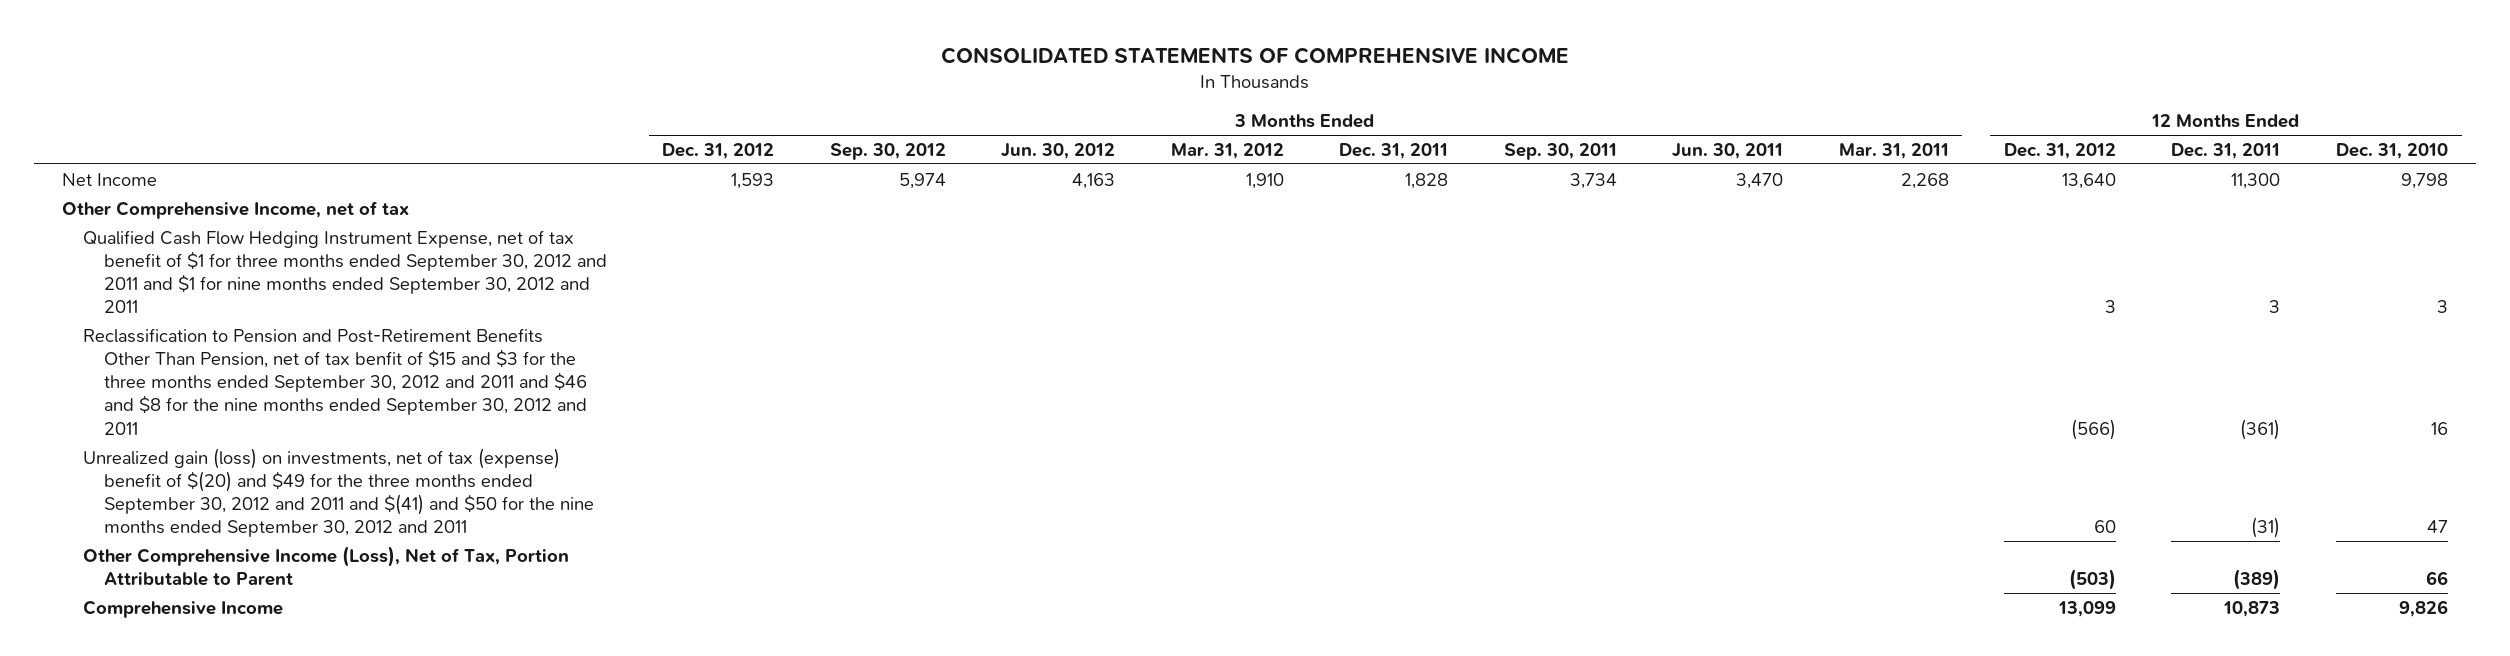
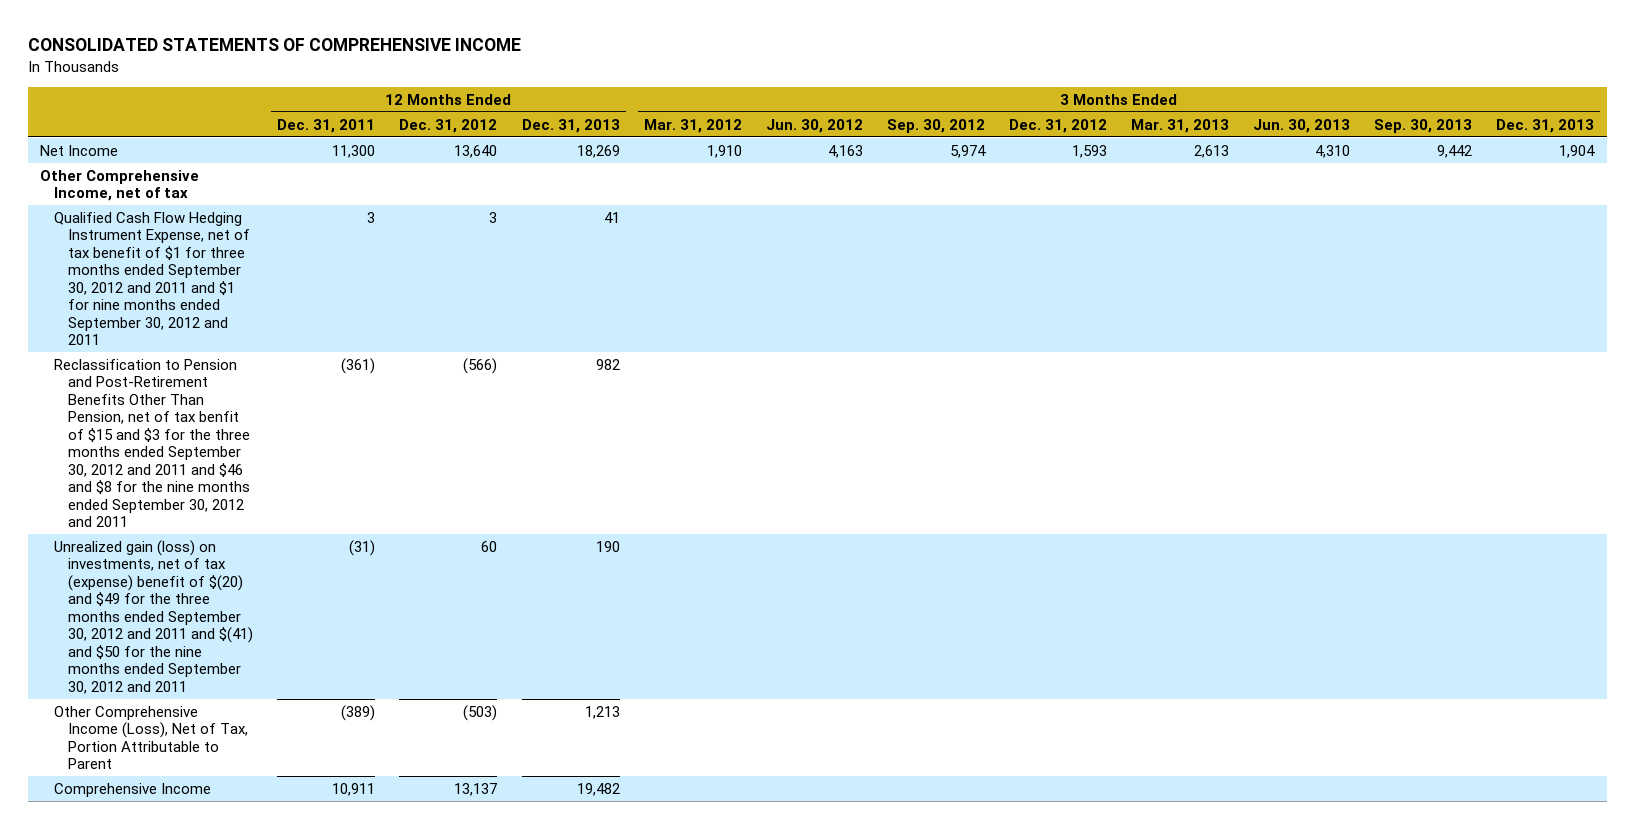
[1339,142,1449,159] Dec. 31, 2011 -> none
[1503,142,1617,160] Sep. 30, 2011 -> none
[1672,142,1784,159] Jun. 30, 2011 -> none
[1838,142,1949,159] Mar. 31, 2011 -> none
[2335,142,2448,159] Dec. 31, 2010 -> none
none -> [521,118,620,133] Dec. 31, 2013
none -> [1131,118,1230,133] Mar. 31, 2013
none -> [1253,118,1351,133] Jun. 30, 2013
none -> [1374,118,1473,133] Sep. 30, 2013
none -> [1496,118,1595,133] Dec. 31, 2013
[2058,600,2117,617] 13,099 -> [454,782,498,796] 13,137
[2223,600,2281,617] 10,873 -> [332,782,376,796] 10,911

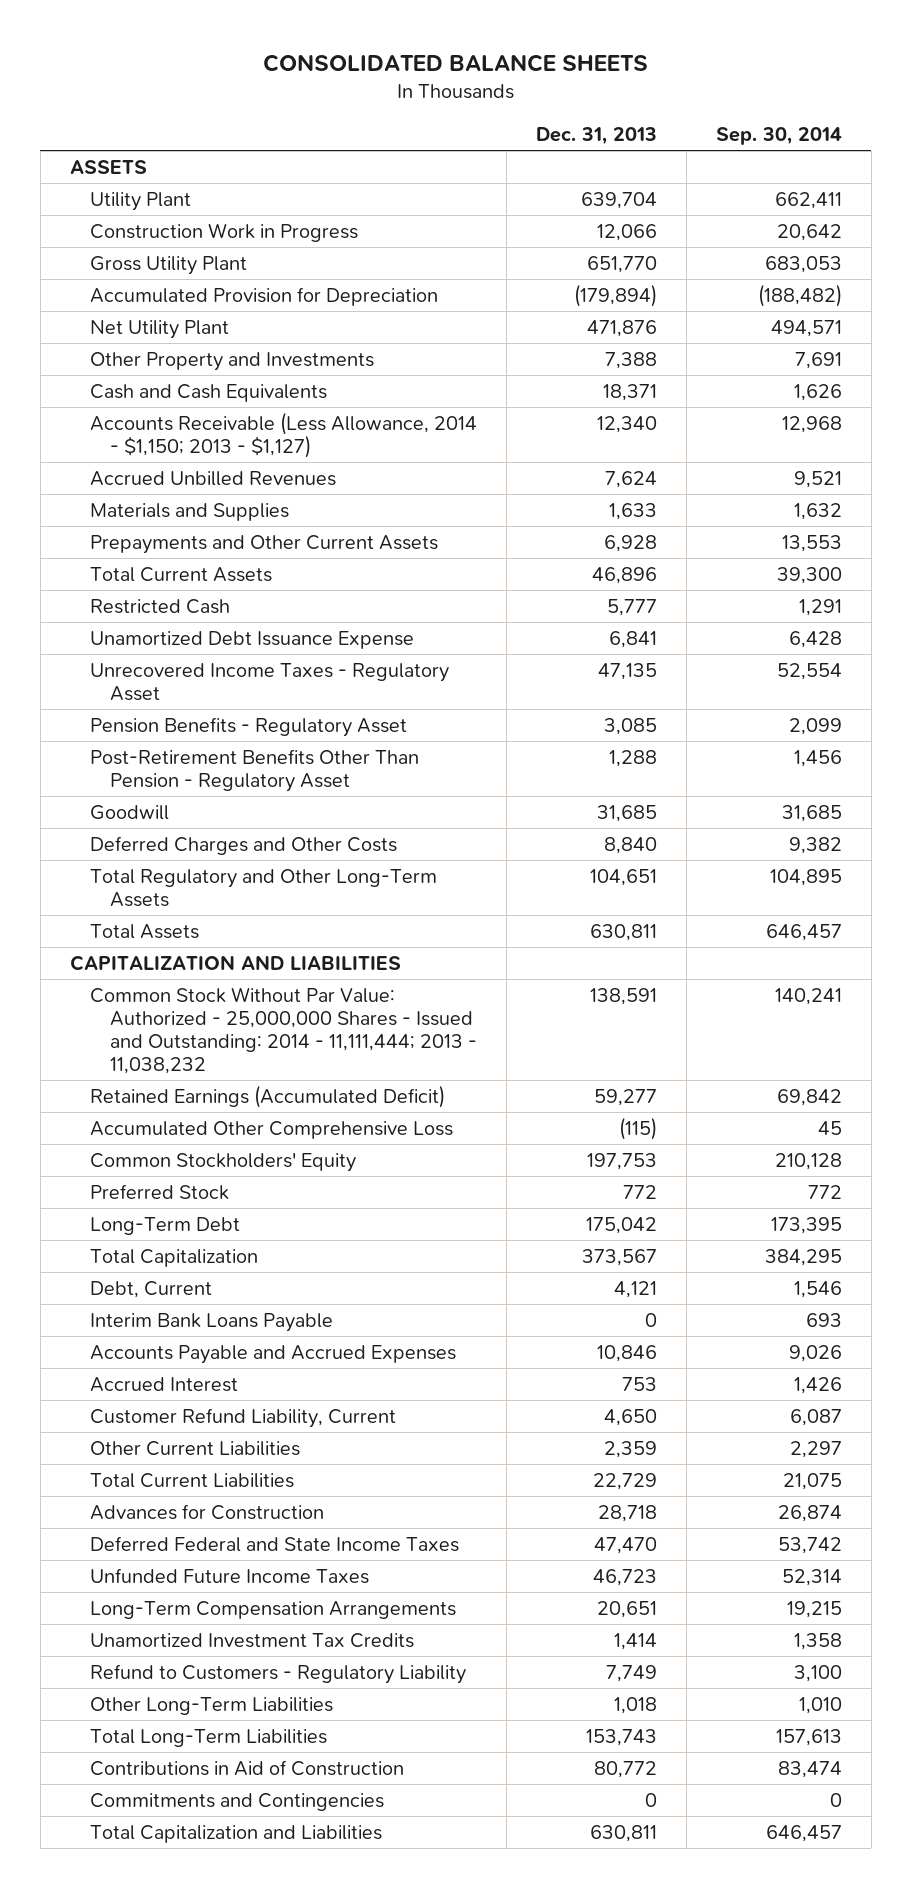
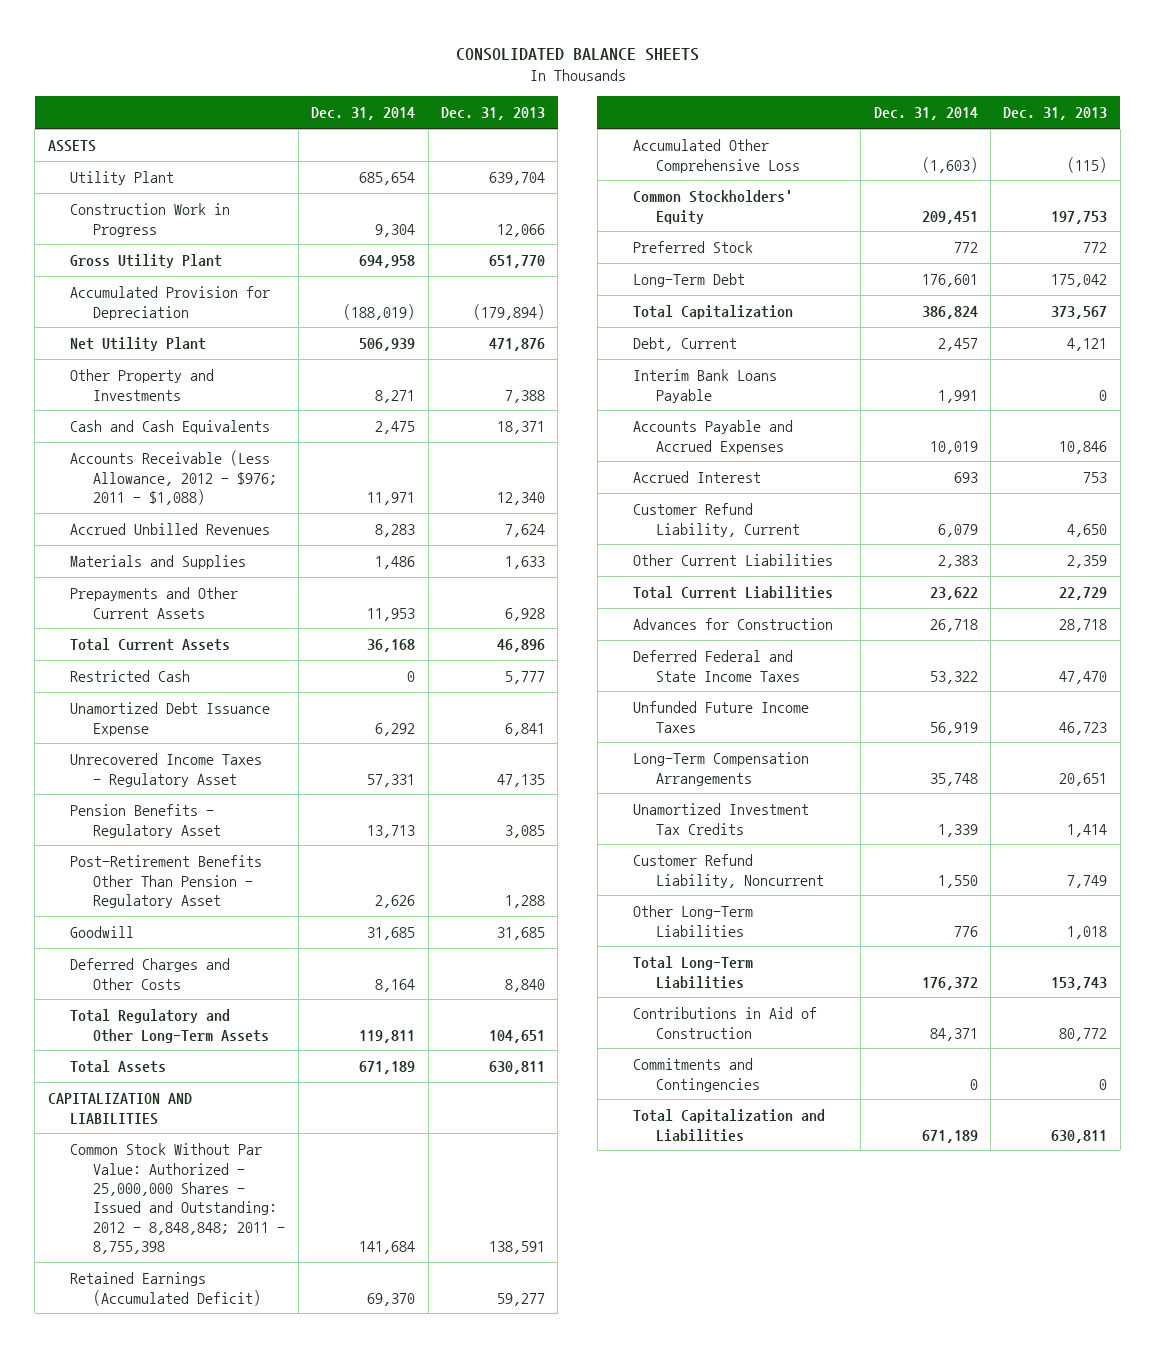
[715,126,842,145] Sep. 30, 2014 -> none
none -> [311,107,416,121] Dec. 31, 2014
[89,411,477,458] Accounts Receivable (Less Allowance, 2014 - $1,150; 2013 - $1,127) -> [70,450,278,505] Accounts Receivable (Less Allowance, 2012 - $976; 2011 - $1,088)
[89,986,478,1074] Common Stock Without Par Value: Authorized - 25,000,000 Shares - Issued and Outstanding: 2014 - 11,111,444; 2013 - 11,038,232 -> [70,1143,286,1255] Common Stock Without Par Value: Authorized - 25,000,000 Shares - Issued and Outstanding: 2012 - 8,848,848; 2011 - 8,755,398
[89,1663,466,1684] Refund to Customers - Regulatory Liability -> [632,854,824,888] Customer Refund Liability, Noncurrent

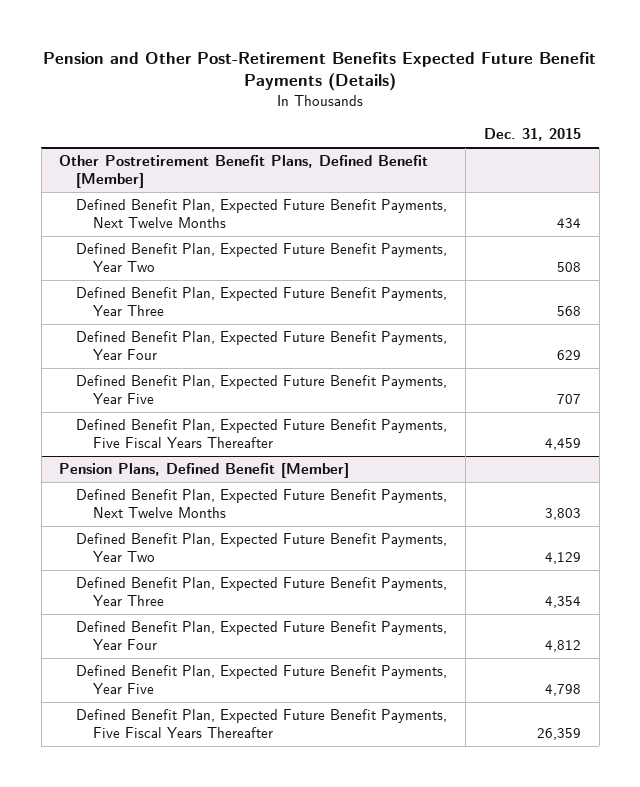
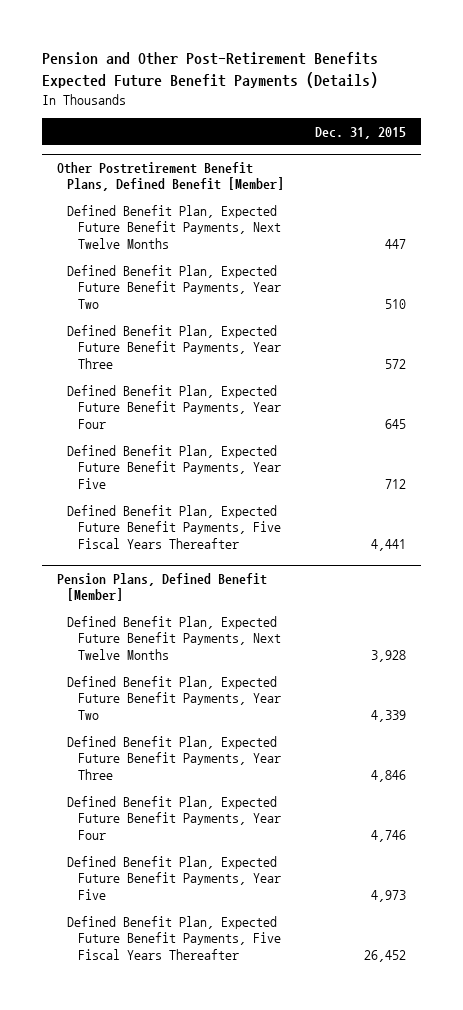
[556,218,581,229] 434 -> [384,238,406,249] 447
[556,262,581,273] 508 -> [384,298,406,309] 510
[556,306,581,317] 568 -> [384,358,406,369] 572
[556,350,581,361] 629 -> [384,418,406,429] 645
[556,394,581,405] 707 -> [384,478,406,489] 712
[544,438,581,451] 4,459 -> [370,538,406,551] 4,441
[544,508,581,521] 3,803 -> [370,649,406,662] 3,928
[544,552,581,565] 4,129 -> [370,709,406,722] 4,339
[544,596,581,609] 4,354 -> [370,769,406,782] 4,846
[544,640,581,653] 4,812 -> [370,829,406,842] 4,746
[544,684,581,697] 4,798 -> [370,889,406,902] 4,973
[536,728,581,741] 26,359 -> [363,949,406,962] 26,452

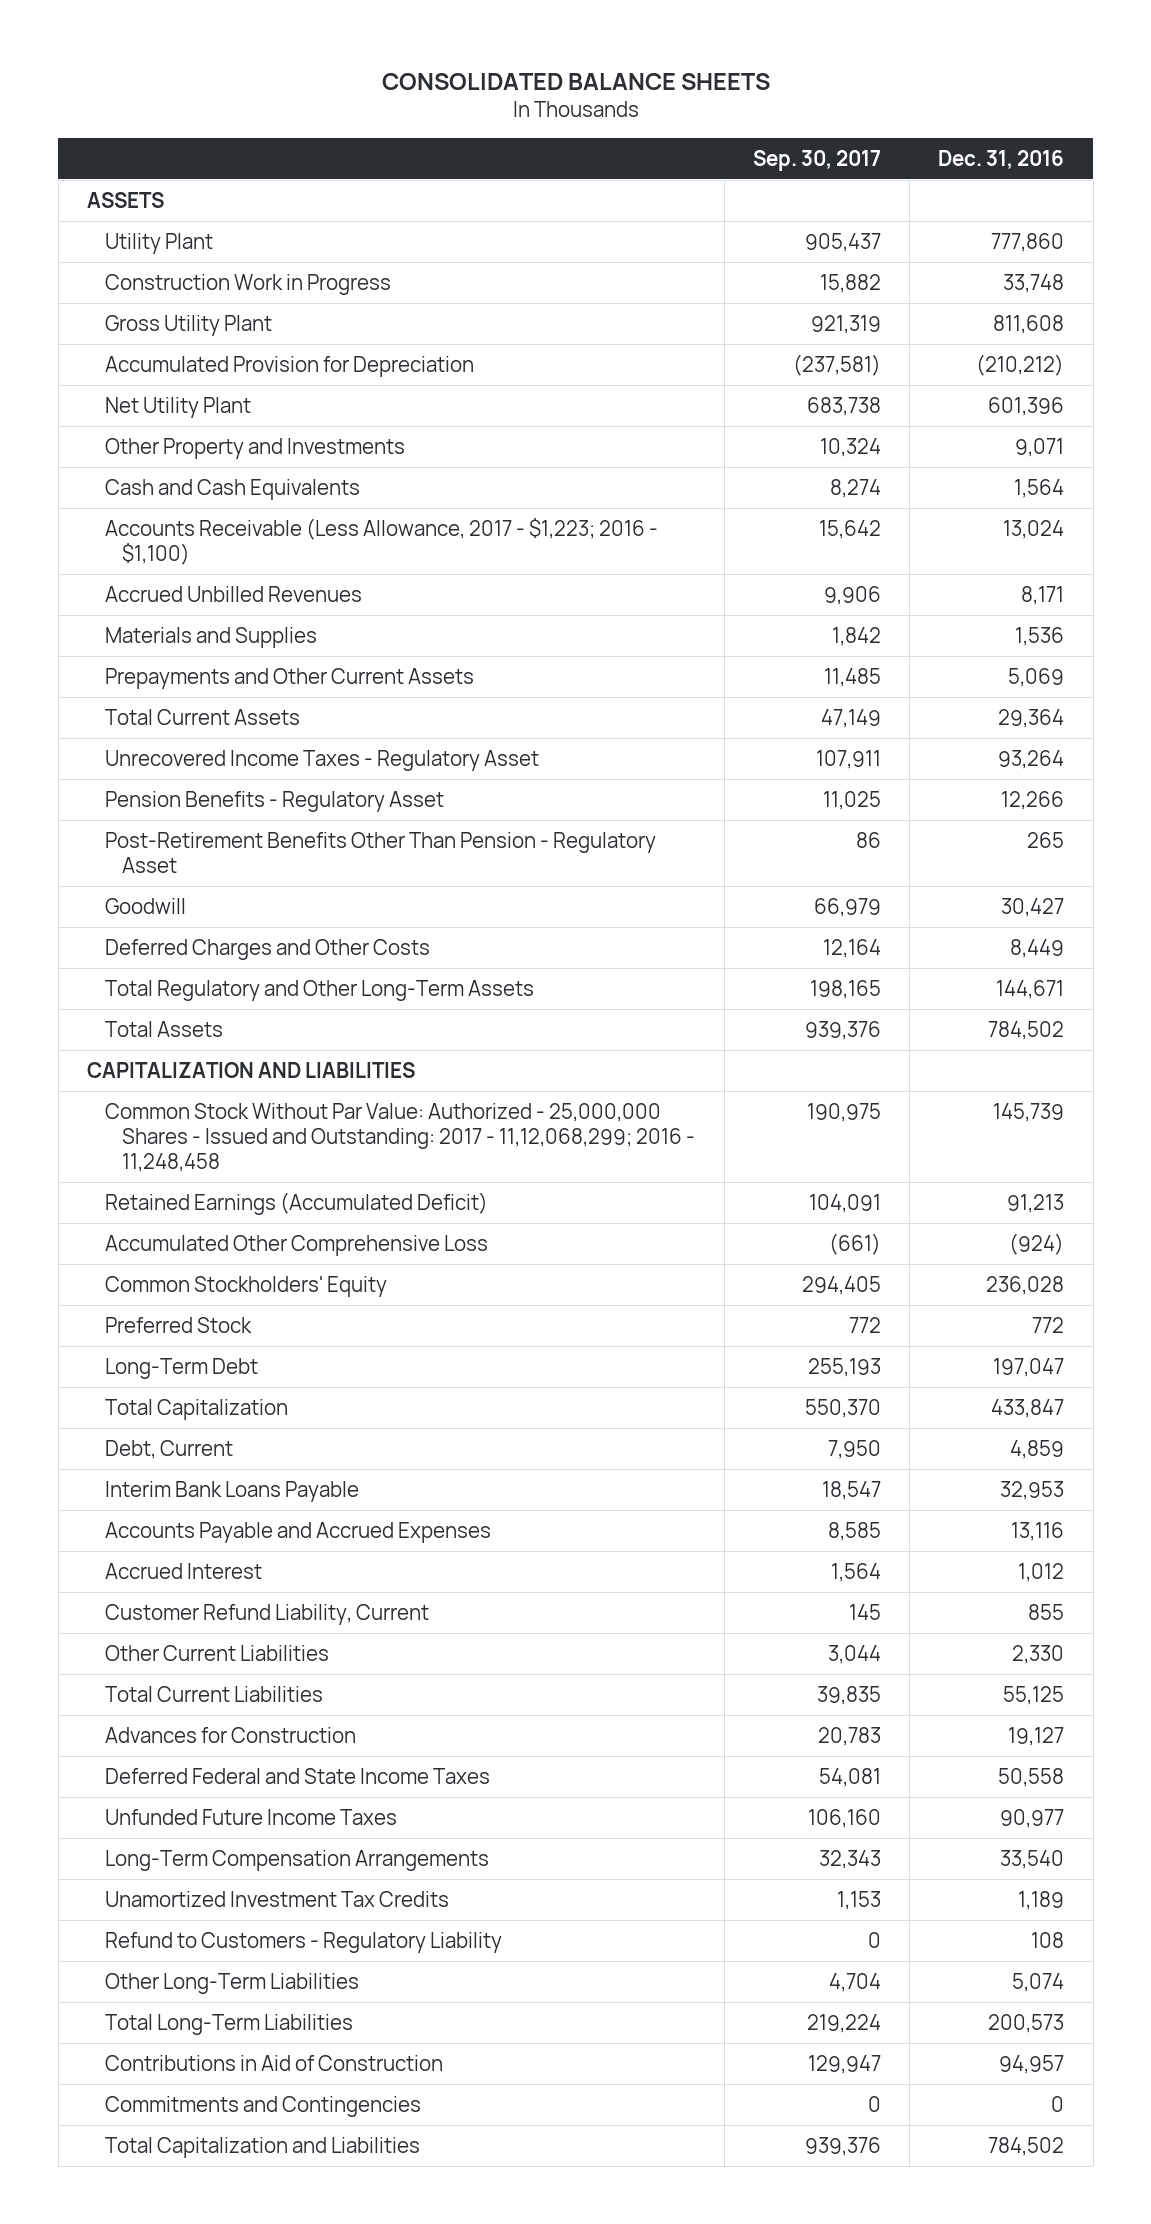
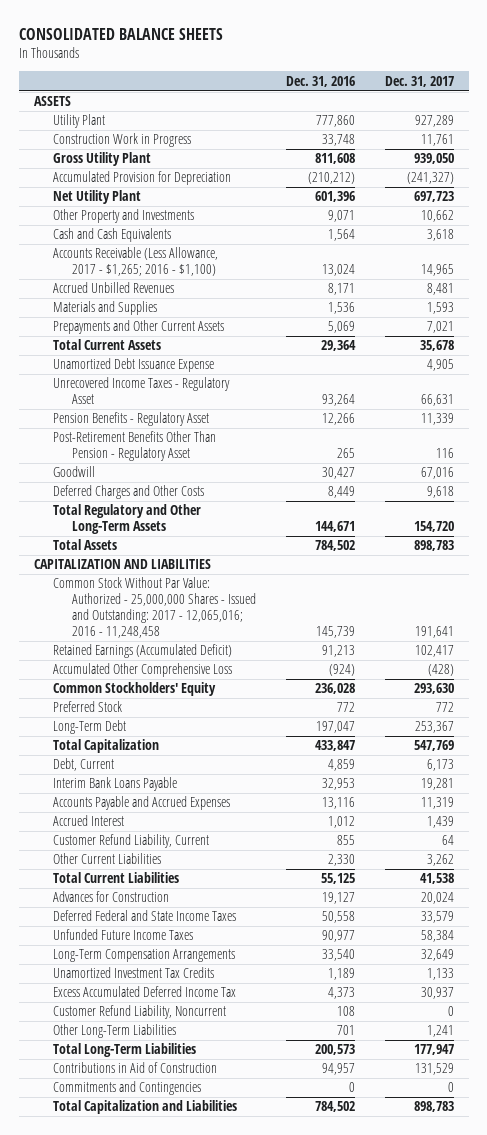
[752,149,881,171] Sep. 30, 2017 -> none
none -> [384,75,454,87] Dec. 31, 2017
[104,517,658,565] Accounts Receivable (Less Allowance, 2017 - $1,223; 2016 - $1,100) -> [52,247,218,277] Accounts Receivable (Less Allowance, 2017 - $1,265; 2016 - $1,100)
none -> [52,358,214,373] Unamortized Debt Issuance Expense
[104,1102,696,1172] Common Stock Without Par Value: Authorized - 25,000,000 Shares - Issued and Outstanding: 2017 - 11,12,068,299; 2016 - 11,248,458 -> [52,577,256,638] Common Stock Without Par Value: Authorized - 25,000,000 Shares - Issued and Outstanding: 2017 - 12,065,016; 2016 - 11,248,458
none -> [52,986,236,998] Excess Accumulated Deferred Income Tax
[104,1931,502,1953] Refund to Customers - Regulatory Liability -> [52,1005,226,1020] Customer Refund Liability, Noncurrent
[1012,1972,1065,1992] 5,074 -> [336,1025,355,1036] 701

